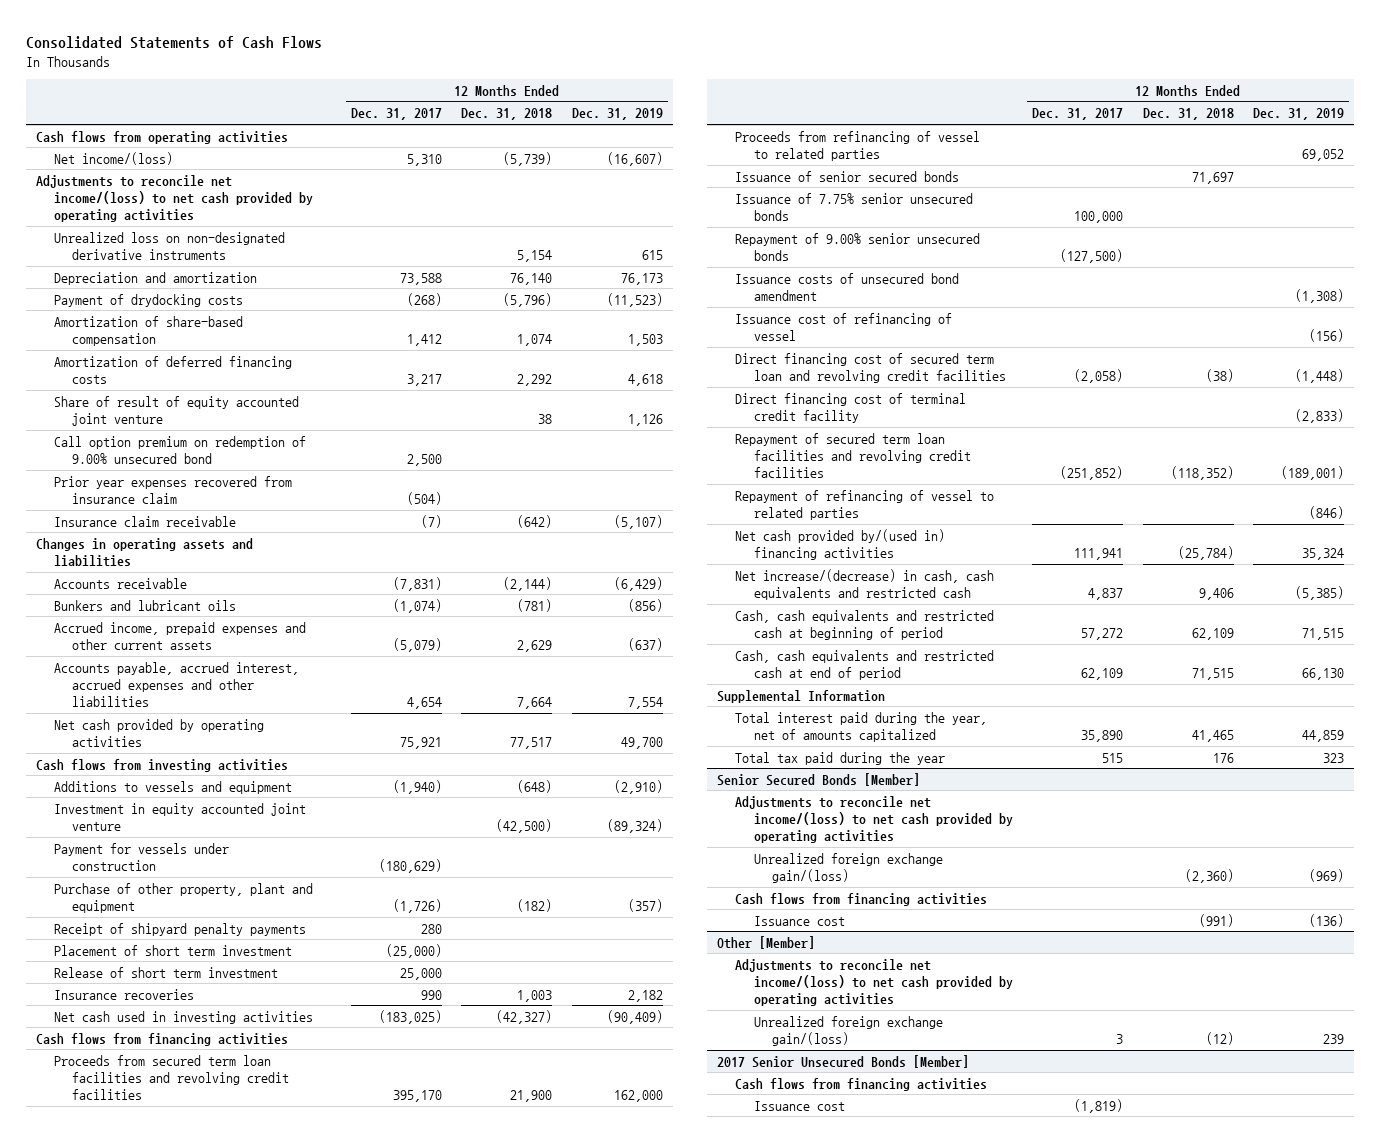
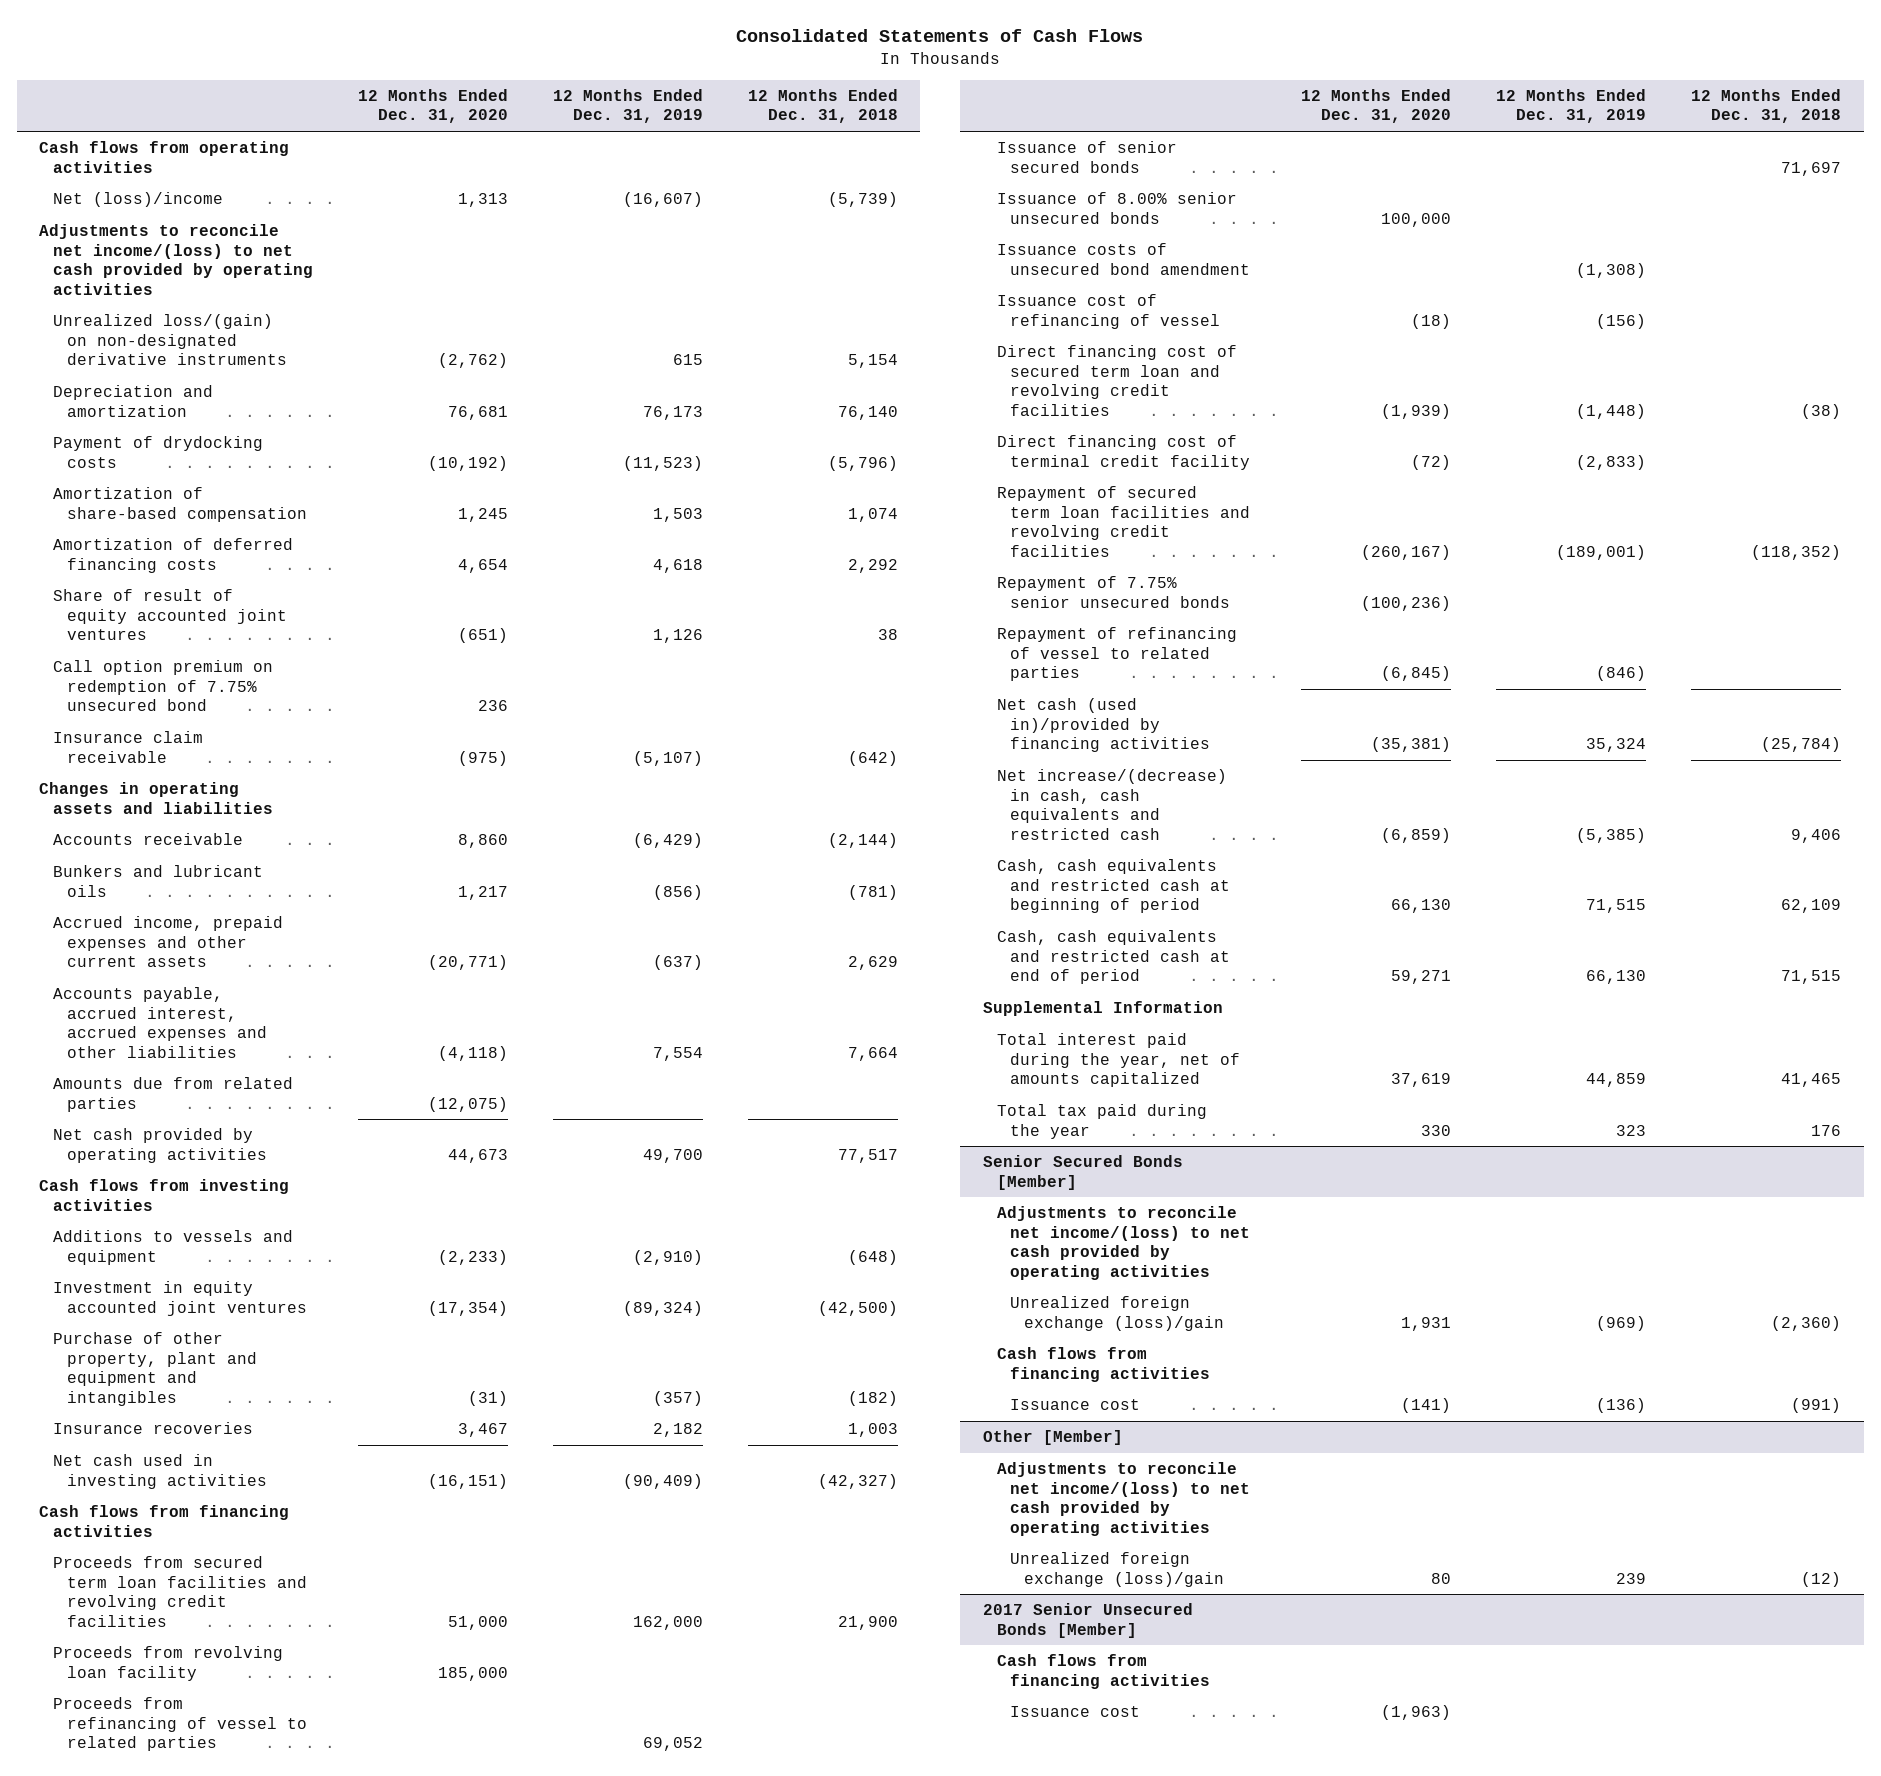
[350,108,442,121] Dec. 31, 2017 -> none
none -> [357,88,508,124] 12 Months Ended Dec. 31, 2020
[53,151,173,165] Net income/(loss) -> [52,192,223,208] Net (loss)/income
[53,231,285,260] Unrealized loss on non-designated derivative instruments -> [52,314,287,366] Unrealized loss/(gain) on non-designated derivative instruments
[53,475,292,504] Prior year expenses recovered from insurance claim -> none
[53,395,299,426] Share of result of equity accounted joint venture -> [52,589,287,641] Share of result of equity accounted joint ventures
[53,435,306,464] Call option premium on redemption of 9.00% unsecured bond -> [52,660,273,712] Call option premium on redemption of 7.75% unsecured bond
none -> [52,1077,293,1112] Amounts due from related parties
[53,842,229,871] Payment for vessels under construction -> none
[53,922,306,936] Receipt of shipyard penalty payments -> none
[53,944,292,956] Placement of short term investment -> none
[53,966,278,978] Release of short term investment -> none
[53,802,306,831] Investment in equity accounted joint venture -> [52,1281,307,1316] Investment in equity accounted joint ventures
[53,882,313,913] Purchase of other property, plant and equipment -> [52,1332,257,1406] Purchase of other property, plant and equipment and intangibles
none -> [52,1646,283,1681] Proceeds from revolving loan facility
[735,232,981,261] Repayment of 9.00% senior unsecured bonds -> none
[735,192,974,221] Issuance of 7.75% senior unsecured bonds -> [996,192,1237,224] Issuance of 8.00% senior unsecured bonds
none -> [996,576,1231,608] Repayment of 7.75% senior unsecured bonds
[735,528,946,560] Net cash provided by/(used in) financing activities -> [996,698,1211,753] Net cash (used in)/provided by financing activities
[753,852,943,883] Unrealized foreign exchange gain/(loss) -> [1010,1296,1224,1331] Unrealized foreign exchange (loss)/gain
[753,1015,943,1046] Unrealized foreign exchange gain/(loss) -> [1010,1552,1224,1587] Unrealized foreign exchange (loss)/gain

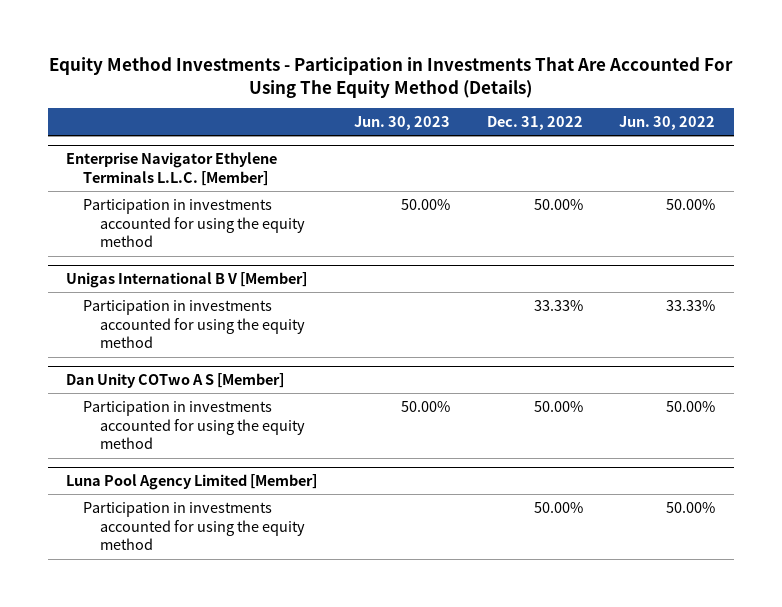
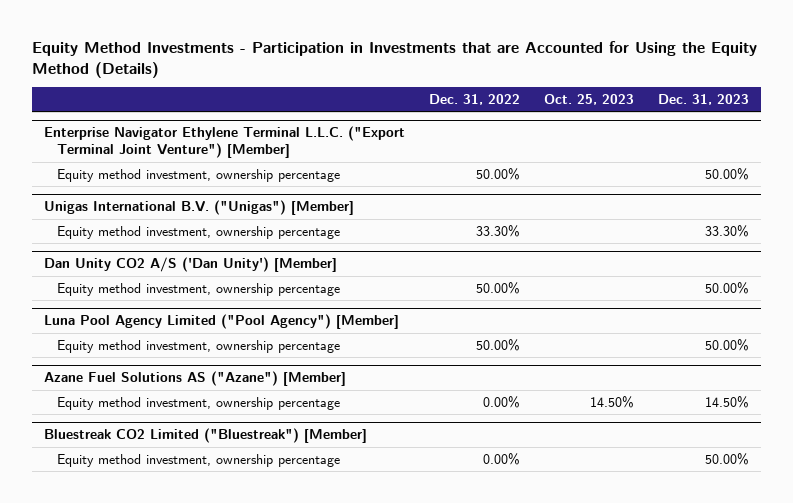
[48,56,733,98] Equity Method Investments - Participation in Investments That Are Accounted For Using The Equity Method (Details) -> [32,40,758,78] Equity Method Investments - Participation in Investments that are Accounted for Using the Equity Method (Details)
[353,116,450,131] Jun. 30, 2023 -> none
[619,116,716,131] Jun. 30, 2022 -> none
none -> [544,93,635,105] Oct. 25, 2023
none -> [658,93,750,105] Dec. 31, 2023
[66,152,278,187] Enterprise Navigator Ethylene Terminals L.L.C. [Member] -> [44,126,406,158] Enterprise Navigator Ethylene Terminal L.L.C. ("Export Terminal Joint Venture") [Member]
[83,198,306,248] Participation in investments accounted for using the equity method -> [56,168,340,182] Equity method investment, ownership percentage
[66,272,308,289] Unigas International B V [Member] -> [44,200,355,216] Unigas International B.V. ("Unigas") [Member]
[83,299,306,349] Participation in investments accounted for using the equity method -> [56,225,340,239] Equity method investment, ownership percentage
[533,299,583,311] 33.33% -> [476,224,521,237] 33.30%
[66,373,285,389] Dan Unity COTwo A S [Member] -> [44,257,338,273] Dan Unity CO2 A/S ('Dan Unity') [Member]
[83,400,306,450] Participation in investments accounted for using the equity method -> [56,282,340,296] Equity method investment, ownership percentage
[66,474,318,491] Luna Pool Agency Limited [Member] -> [44,314,400,330] Luna Pool Agency Limited ("Pool Agency") [Member]
[83,501,306,551] Participation in investments accounted for using the equity method -> [56,339,340,353] Equity method investment, ownership percentage
none -> [44,371,347,387] Azane Fuel Solutions AS ("Azane") [Member]
none -> [56,396,340,410] Equity method investment, ownership percentage
none -> [44,428,368,444] Bluestreak CO2 Limited ("Bluestreak") [Member]
none -> [56,453,340,467] Equity method investment, ownership percentage

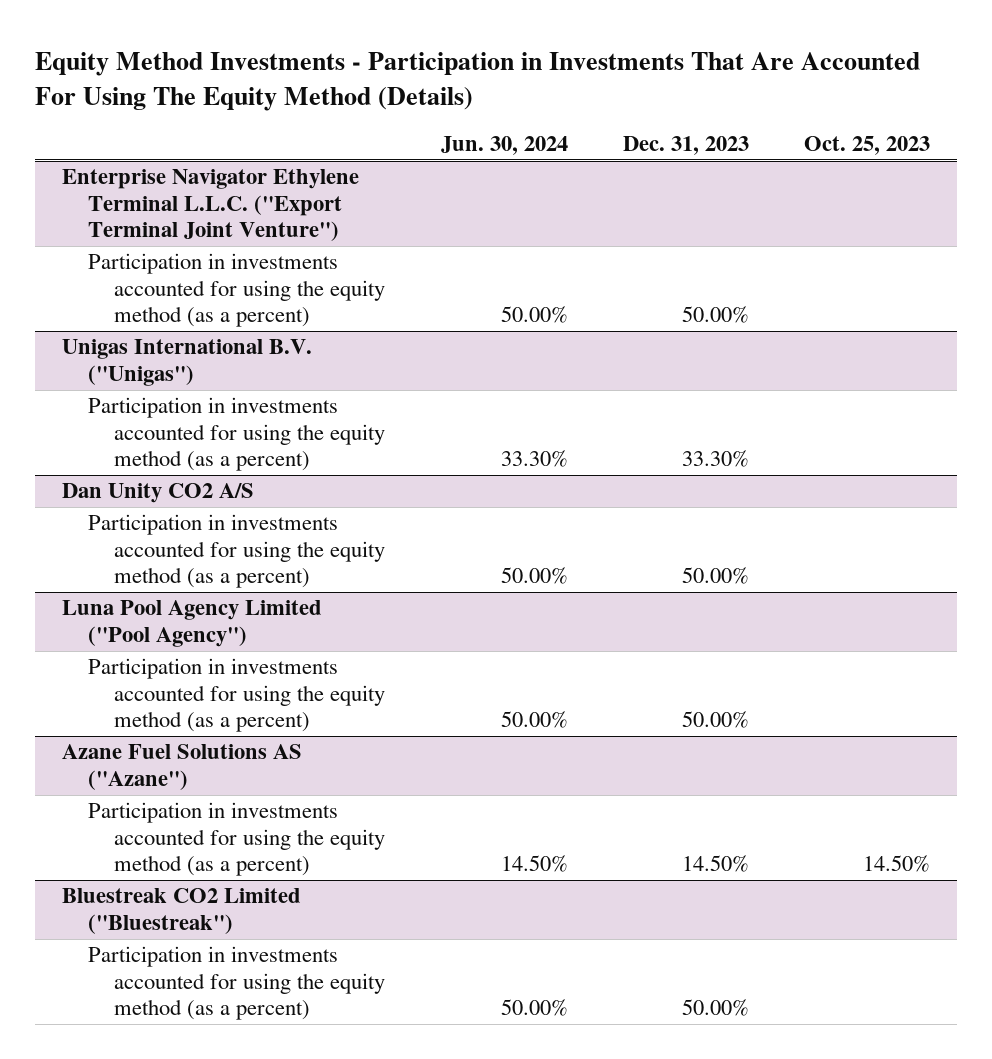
[32,40,758,78] Equity Method Investments - Participation in Investments that are Accounted for Using the Equity Method (Details) -> [34,51,920,111] Equity Method Investments - Participation in Investments That Are Accounted For Using The Equity Method (Details)
[429,93,521,105] Dec. 31, 2022 -> none
none -> [440,135,568,155] Jun. 30, 2024
[44,126,406,158] Enterprise Navigator Ethylene Terminal L.L.C. ("Export Terminal Joint Venture") [Member] -> [62,169,360,242] Enterprise Navigator Ethylene Terminal L.L.C. ("Export Terminal Joint Venture")
[56,168,340,182] Equity method investment, ownership percentage -> [88,253,386,328] Participation in investments accounted for using the equity method (as a percent)
[44,200,355,216] Unigas International B.V. ("Unigas") [Member] -> [62,339,313,386] Unigas International B.V. ("Unigas")
[56,225,340,239] Equity method investment, ownership percentage -> [88,397,386,472] Participation in investments accounted for using the equity method (as a percent)
[44,257,338,273] Dan Unity CO2 A/S ('Dan Unity') [Member] -> [62,483,255,504] Dan Unity CO2 A/S
[56,282,340,296] Equity method investment, ownership percentage -> [88,514,386,589] Participation in investments accounted for using the equity method (as a percent)
[44,314,400,330] Luna Pool Agency Limited ("Pool Agency") [Member] -> [62,600,323,647] Luna Pool Agency Limited ("Pool Agency")
[56,339,340,353] Equity method investment, ownership percentage -> [88,658,386,733] Participation in investments accounted for using the equity method (as a percent)
[44,371,347,387] Azane Fuel Solutions AS ("Azane") [Member] -> [62,744,303,790] Azane Fuel Solutions AS ("Azane")
[56,396,340,410] Equity method investment, ownership percentage -> [88,802,386,877] Participation in investments accounted for using the equity method (as a percent)
[44,428,368,444] Bluestreak CO2 Limited ("Bluestreak") [Member] -> [62,888,302,934] Bluestreak CO2 Limited ("Bluestreak")
[56,453,340,467] Equity method investment, ownership percentage -> [88,946,386,1021] Participation in investments accounted for using the equity method (as a percent)

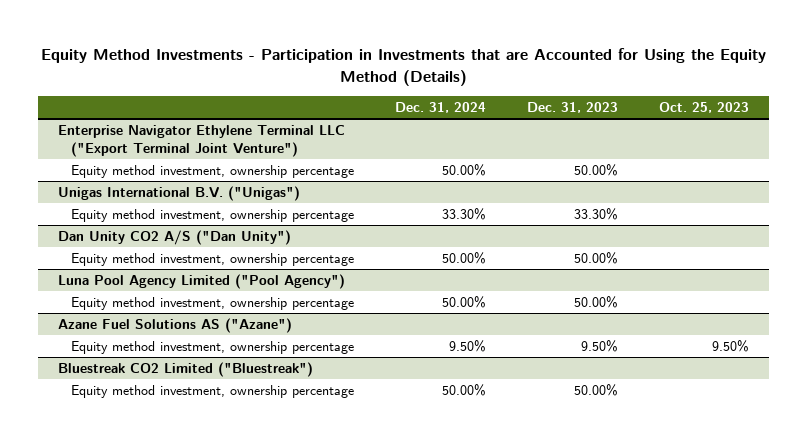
[34,51,920,111] Equity Method Investments - Participation in Investments That Are Accounted For Using The Equity Method (Details) -> [40,47,766,86] Equity Method Investments - Participation in Investments that are Accounted for Using the Equity Method (Details)
[440,135,568,155] Jun. 30, 2024 -> none
none -> [394,101,486,113] Dec. 31, 2024
[62,169,360,242] Enterprise Navigator Ethylene Terminal L.L.C. ("Export Terminal Joint Venture") -> [58,125,346,157] Enterprise Navigator Ethylene Terminal LLC ("Export Terminal Joint Venture")
[88,253,386,328] Participation in investments accounted for using the equity method (as a percent) -> [70,165,354,179] Equity method investment, ownership percentage
[88,397,386,472] Participation in investments accounted for using the equity method (as a percent) -> [70,209,354,223] Equity method investment, ownership percentage
[62,483,255,504] Dan Unity CO2 A/S -> [58,230,292,246] Dan Unity CO2 A/S ("Dan Unity")
[88,514,386,589] Participation in investments accounted for using the equity method (as a percent) -> [70,253,354,267] Equity method investment, ownership percentage
[88,658,386,733] Participation in investments accounted for using the equity method (as a percent) -> [70,297,354,311] Equity method investment, ownership percentage
[88,802,386,877] Participation in investments accounted for using the equity method (as a percent) -> [70,341,354,355] Equity method investment, ownership percentage
[681,855,749,873] 14.50% -> [580,340,618,353] 9.50%
[862,855,930,873] 14.50% -> [711,340,749,353] 9.50%
[88,946,386,1021] Participation in investments accounted for using the equity method (as a percent) -> [70,385,354,399] Equity method investment, ownership percentage

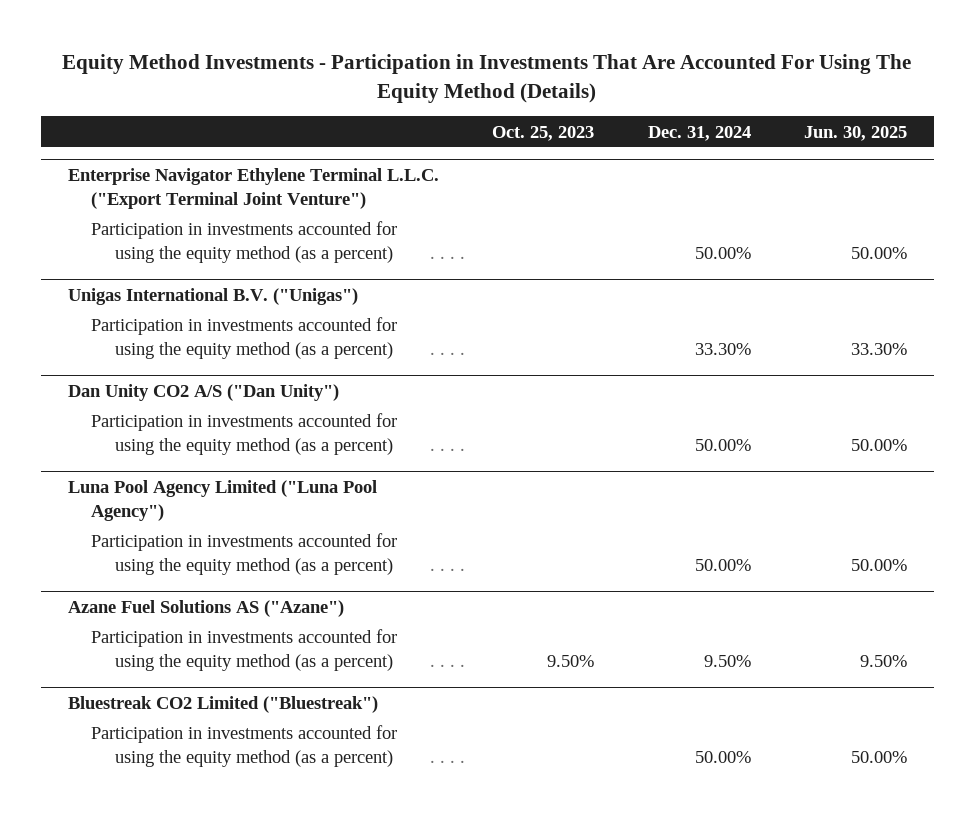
[40,47,766,86] Equity Method Investments - Participation in Investments that are Accounted for Using the Equity Method (Details) -> [62,54,912,103] Equity Method Investments - Participation in Investments That Are Accounted For Using The Equity Method (Details)
[526,101,618,113] Dec. 31, 2023 -> none
none -> [804,125,908,141] Jun. 30, 2025
[58,125,346,157] Enterprise Navigator Ethylene Terminal LLC ("Export Terminal Joint Venture") -> [67,167,439,209] Enterprise Navigator Ethylene Terminal L.L.C. ("Export Terminal Joint Venture")
[70,165,354,179] Equity method investment, ownership percentage -> [91,221,398,263] Participation in investments accounted for using the equity method (as a percent)
[70,209,354,223] Equity method investment, ownership percentage -> [91,317,398,359] Participation in investments accounted for using the equity method (as a percent)
[70,253,354,267] Equity method investment, ownership percentage -> [91,413,398,455] Participation in investments accounted for using the equity method (as a percent)
[58,274,346,290] Luna Pool Agency Limited ("Pool Agency") -> [67,479,377,521] Luna Pool Agency Limited ("Luna Pool Agency")
[70,297,354,311] Equity method investment, ownership percentage -> [91,533,398,575] Participation in investments accounted for using the equity method (as a percent)
[70,341,354,355] Equity method investment, ownership percentage -> [91,629,398,671] Participation in investments accounted for using the equity method (as a percent)
[70,385,354,399] Equity method investment, ownership percentage -> [91,725,398,767] Participation in investments accounted for using the equity method (as a percent)

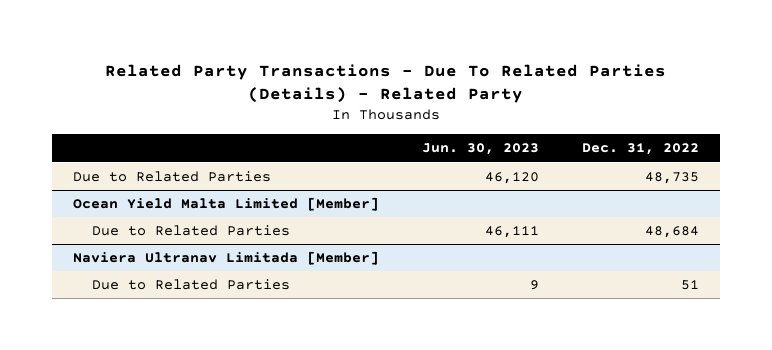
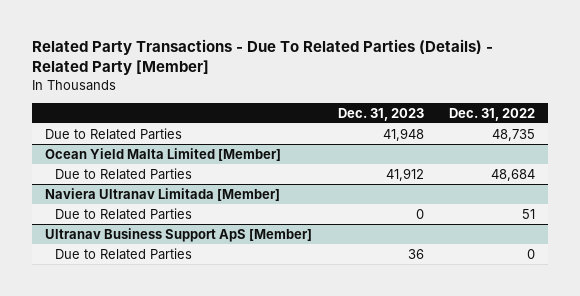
[105,63,667,103] Related Party Transactions - Due To Related Parties (Details) - Related Party -> [32,39,494,76] Related Party Transactions - Due To Related Parties (Details) - Related Party [Member]
[422,143,540,156] Jun. 30, 2023 -> none
none -> [337,107,424,121] Dec. 31, 2023
none -> [45,227,313,242] Ultranav Business Support ApS [Member]
none -> [54,247,192,260] Due to Related Parties

